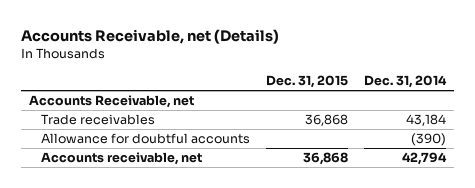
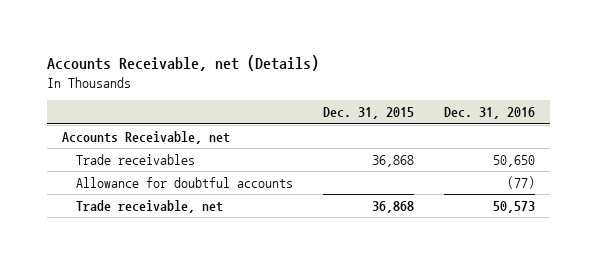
[364,75,448,89] Dec. 31, 2014 -> none
none -> [443,107,535,120] Dec. 31, 2016
[41,152,203,166] Accounts receivable, net -> [75,199,223,213] Trade receivable, net

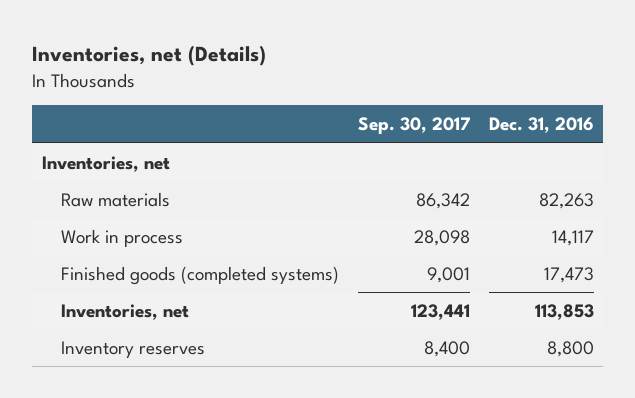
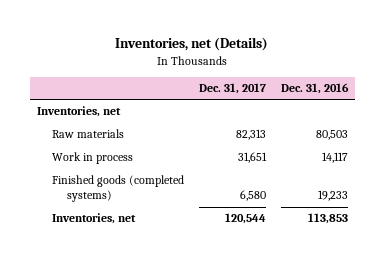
[357,117,470,135] Sep. 30, 2017 -> none
none -> [199,83,267,95] Dec. 31, 2017
[538,192,594,209] 82,263 -> [315,130,348,141] 80,503
[543,266,594,283] 17,473 -> [317,190,348,202] 19,233
[60,340,205,358] Inventory reserves -> none

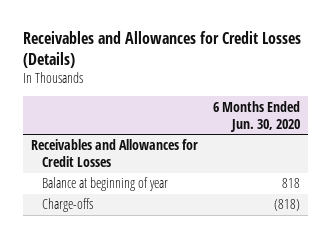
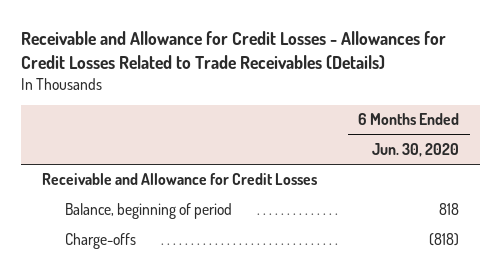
[22,30,301,68] Receivables and Allowances for Credit Losses (Details) -> [21,31,447,69] Receivable and Allowance for Credit Losses - Allowances for Credit Losses Related to Trade Receivables (Details)
[30,139,198,168] Receivables and Allowances for Credit Losses -> [42,173,318,186] Receivable and Allowance for Credit Losses
[42,177,169,192] Balance at beginning of year -> [65,203,233,220] Balance, beginning of period

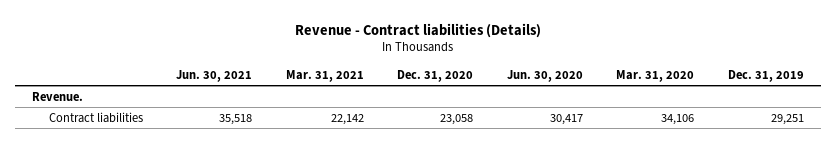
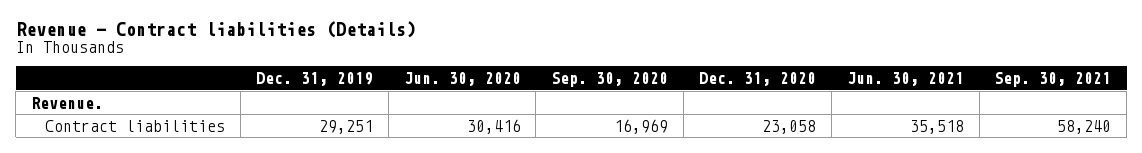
[285,69,364,82] Mar. 31, 2021 -> none
[616,69,695,82] Mar. 31, 2020 -> none
none -> [551,71,669,87] Sep. 30, 2020
none -> [994,71,1112,87] Sep. 30, 2021
[549,113,583,125] 30,417 -> [466,118,521,134] 30,416

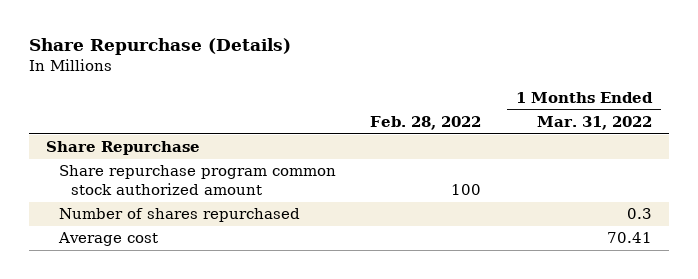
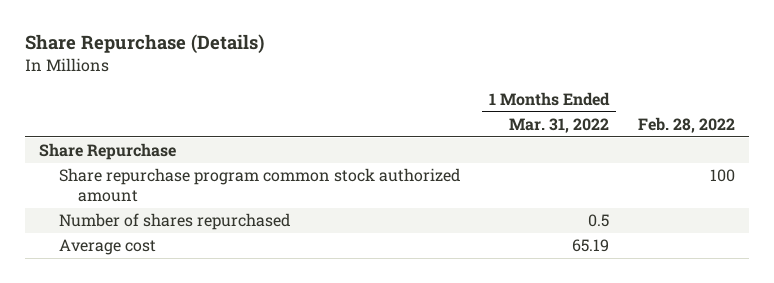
[626,208,652,220] 0.3 -> [587,214,609,228] 0.5
[606,232,652,244] 70.41 -> [571,239,609,253] 65.19

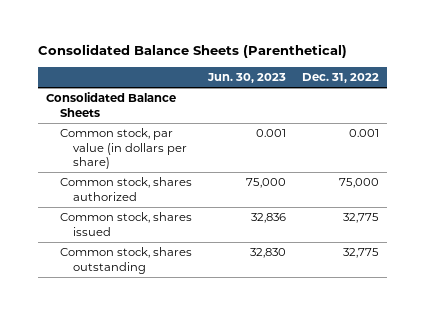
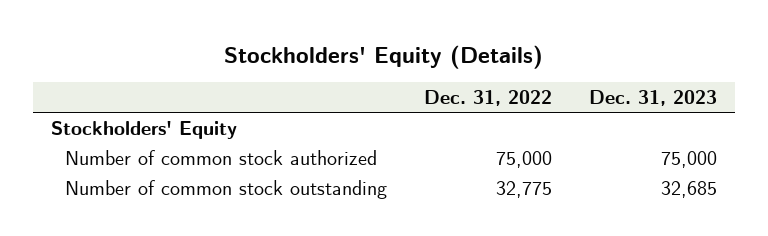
[37,44,347,59] Consolidated Balance Sheets (Parenthetical) -> [224,44,544,69] Stockholders' Equity (Details)
[206,73,286,84] Jun. 30, 2023 -> none
none -> [589,89,718,106] Dec. 31, 2023
[45,92,176,117] Consolidated Balance Sheets -> none
[59,128,188,169] Common stock, par value (in dollars per share) -> none
[59,212,192,236] Common stock, shares issued -> none
none -> [51,120,238,139] Stockholders' Equity
[59,177,192,201] Common stock, shares authorized -> [65,149,378,165] Number of common stock authorized
[59,247,192,274] Common stock, shares outstanding -> [65,179,388,199] Number of common stock outstanding

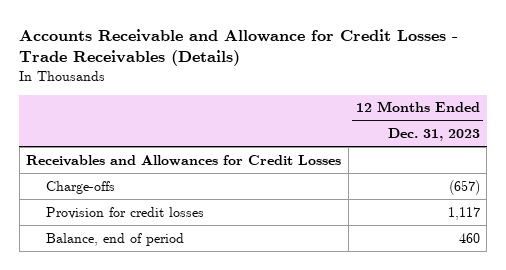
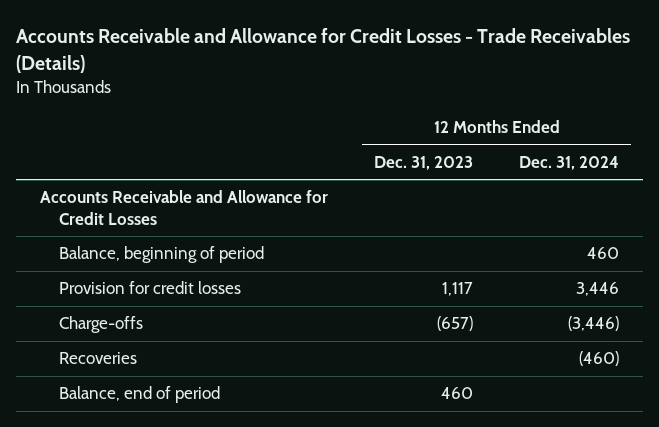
none -> [519,155,620,170] Dec. 31, 2024
[26,154,342,166] Receivables and Allowances for Credit Losses -> [39,190,328,226] Accounts Receivable and Allowance for Credit Losses
none -> [59,246,265,264] Balance, beginning of period
[45,180,115,194] Charge-offs -> [59,316,144,334] Charge-offs
none -> [59,352,138,365] Recoveries

